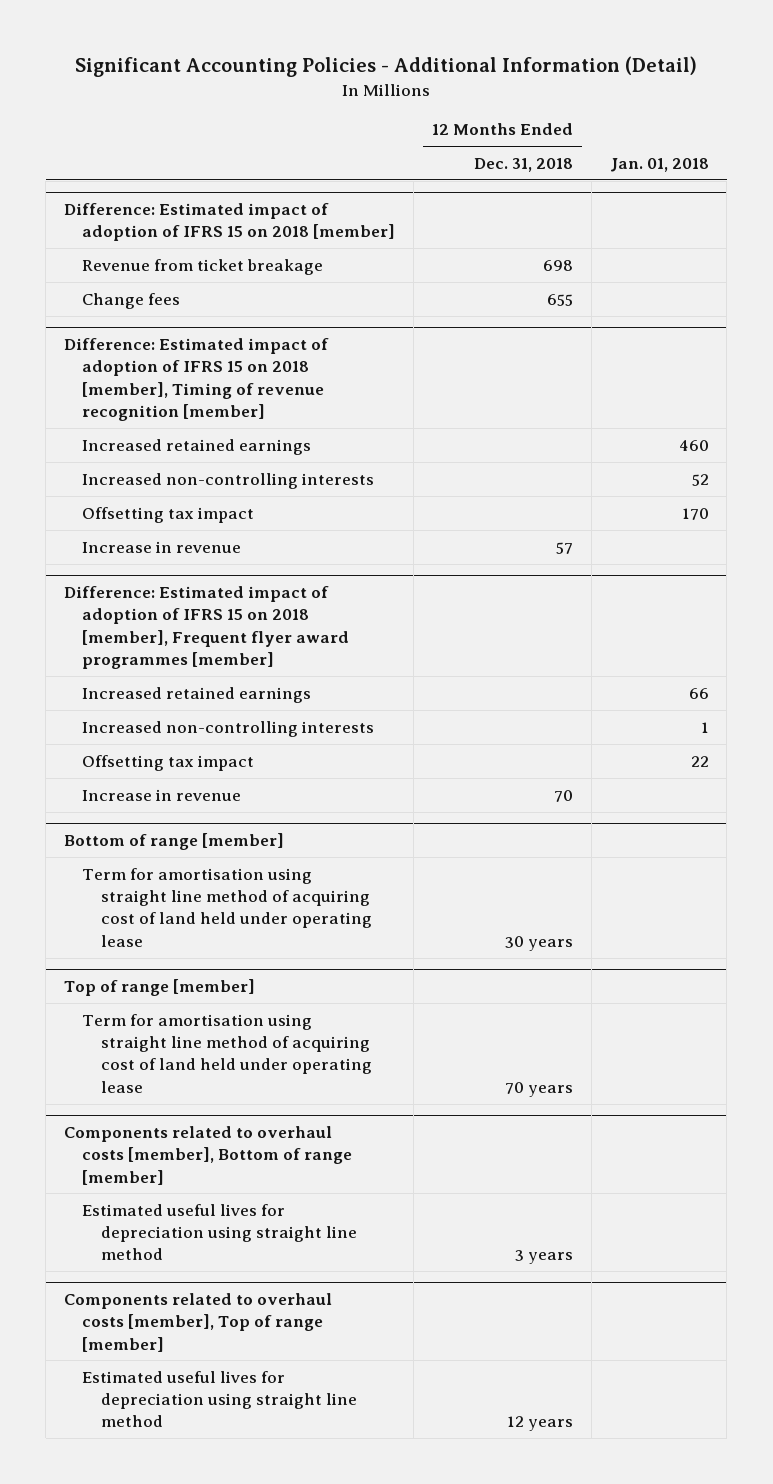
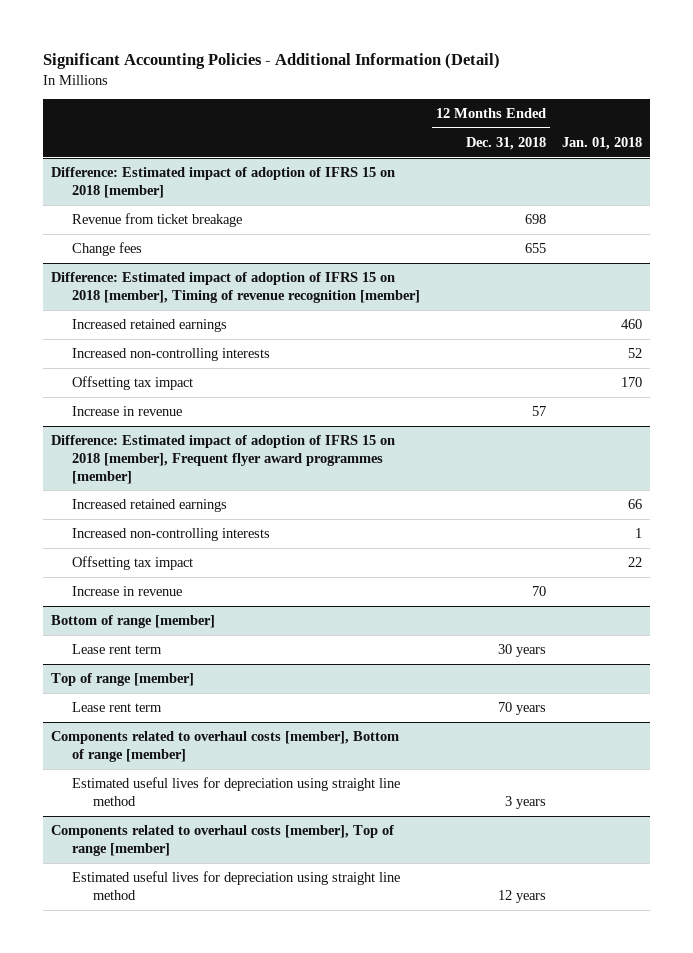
[82,867,372,947] Term for amortisation using straight line method of acquiring cost of land held under operating lease -> none
none -> [72,644,163,655] Lease rent term
[82,1013,372,1093] Term for amortisation using straight line method of acquiring cost of land held under operating lease -> none
none -> [72,702,163,713] Lease rent term

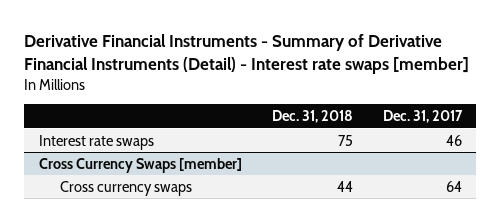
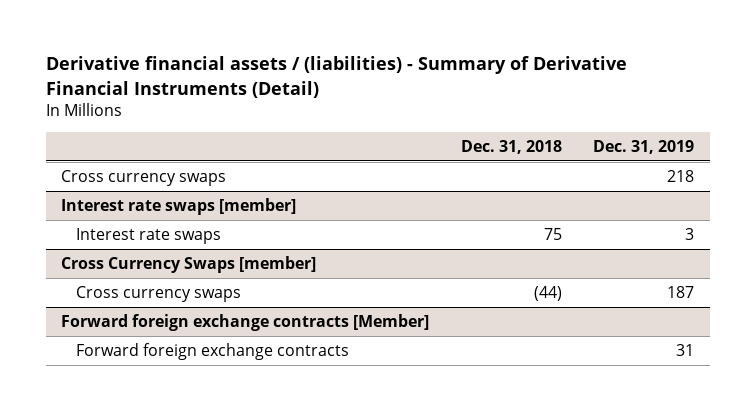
[24,34,470,74] Derivative Financial Instruments - Summary of Derivative Financial Instruments (Detail) - Interest rate swaps [member] -> [45,56,627,98] Derivative financial assets / (liabilities) - Summary of Derivative Financial Instruments (Detail)
[382,110,463,124] Dec. 31, 2017 -> none
none -> [592,139,694,154] Dec. 31, 2019
[39,134,155,150] Interest rate swaps -> none
none -> [61,170,227,187] Cross currency swaps
none -> [61,198,297,216] Interest rate swaps [member]
none -> [75,228,221,245] Interest rate swaps
[336,180,353,192] 44 -> [533,286,562,302] (44)
none -> [61,314,430,332] Forward foreign exchange contracts [Member]
none -> [75,343,349,361] Forward foreign exchange contracts

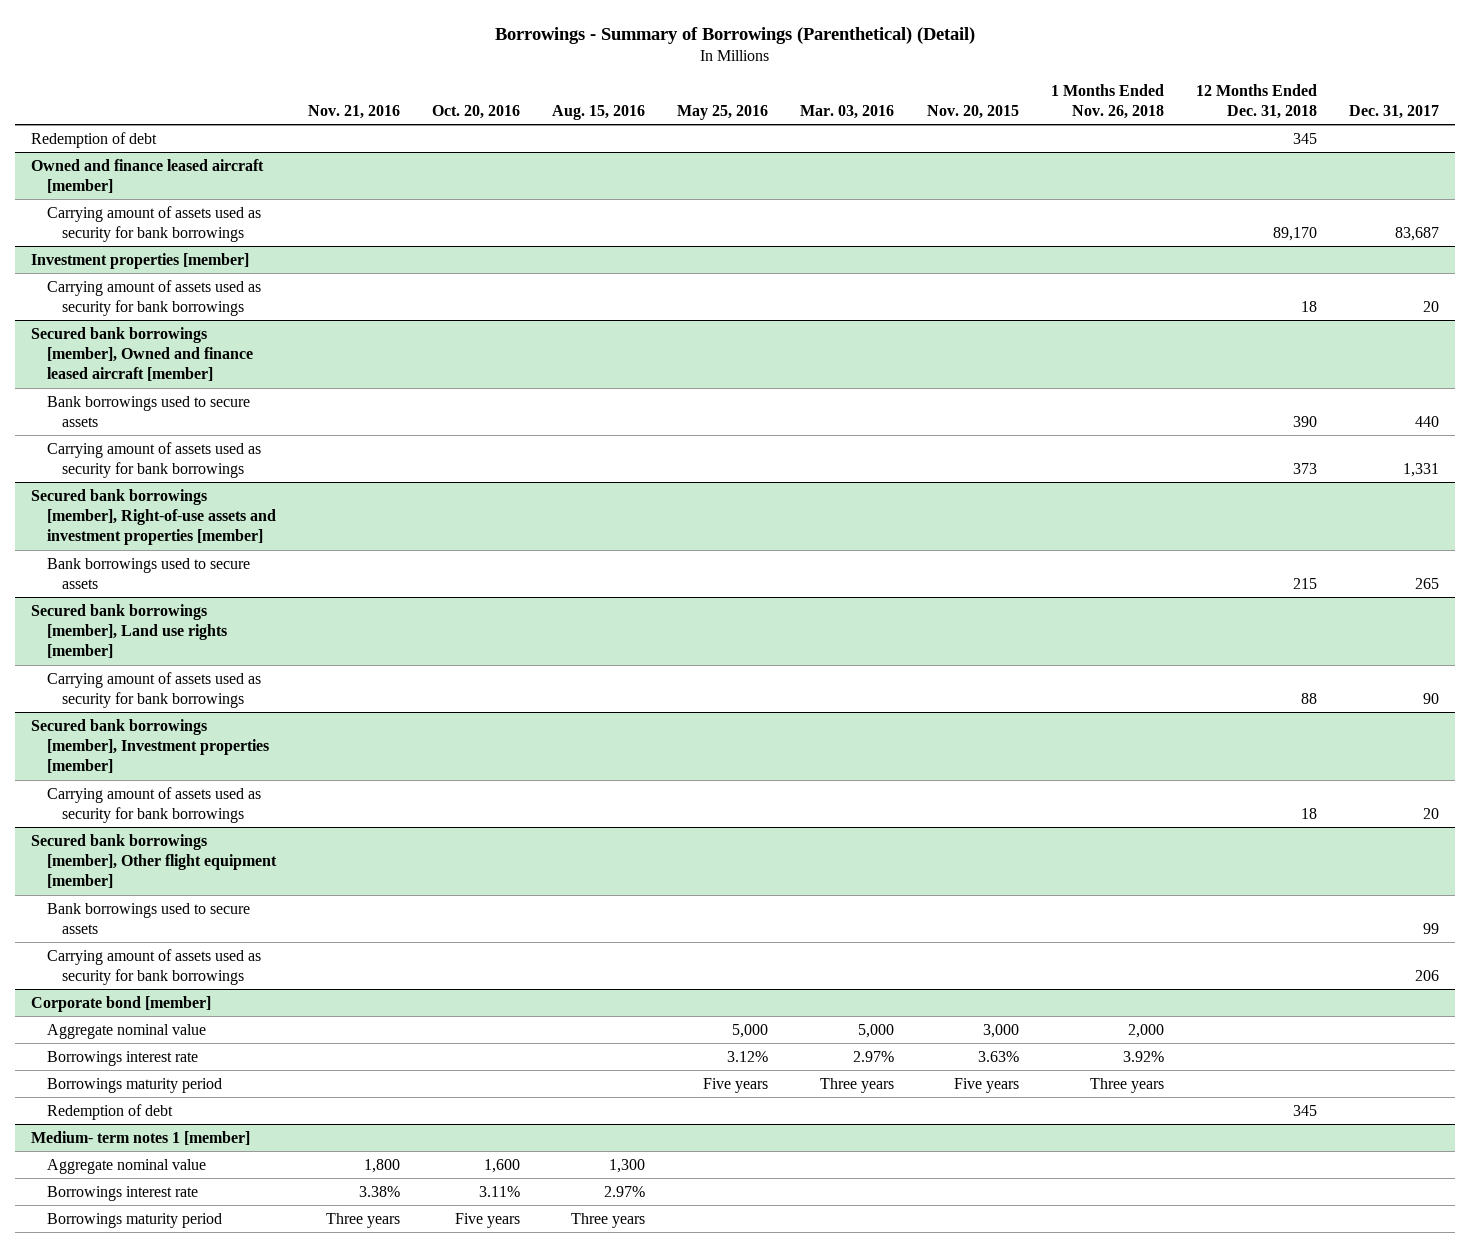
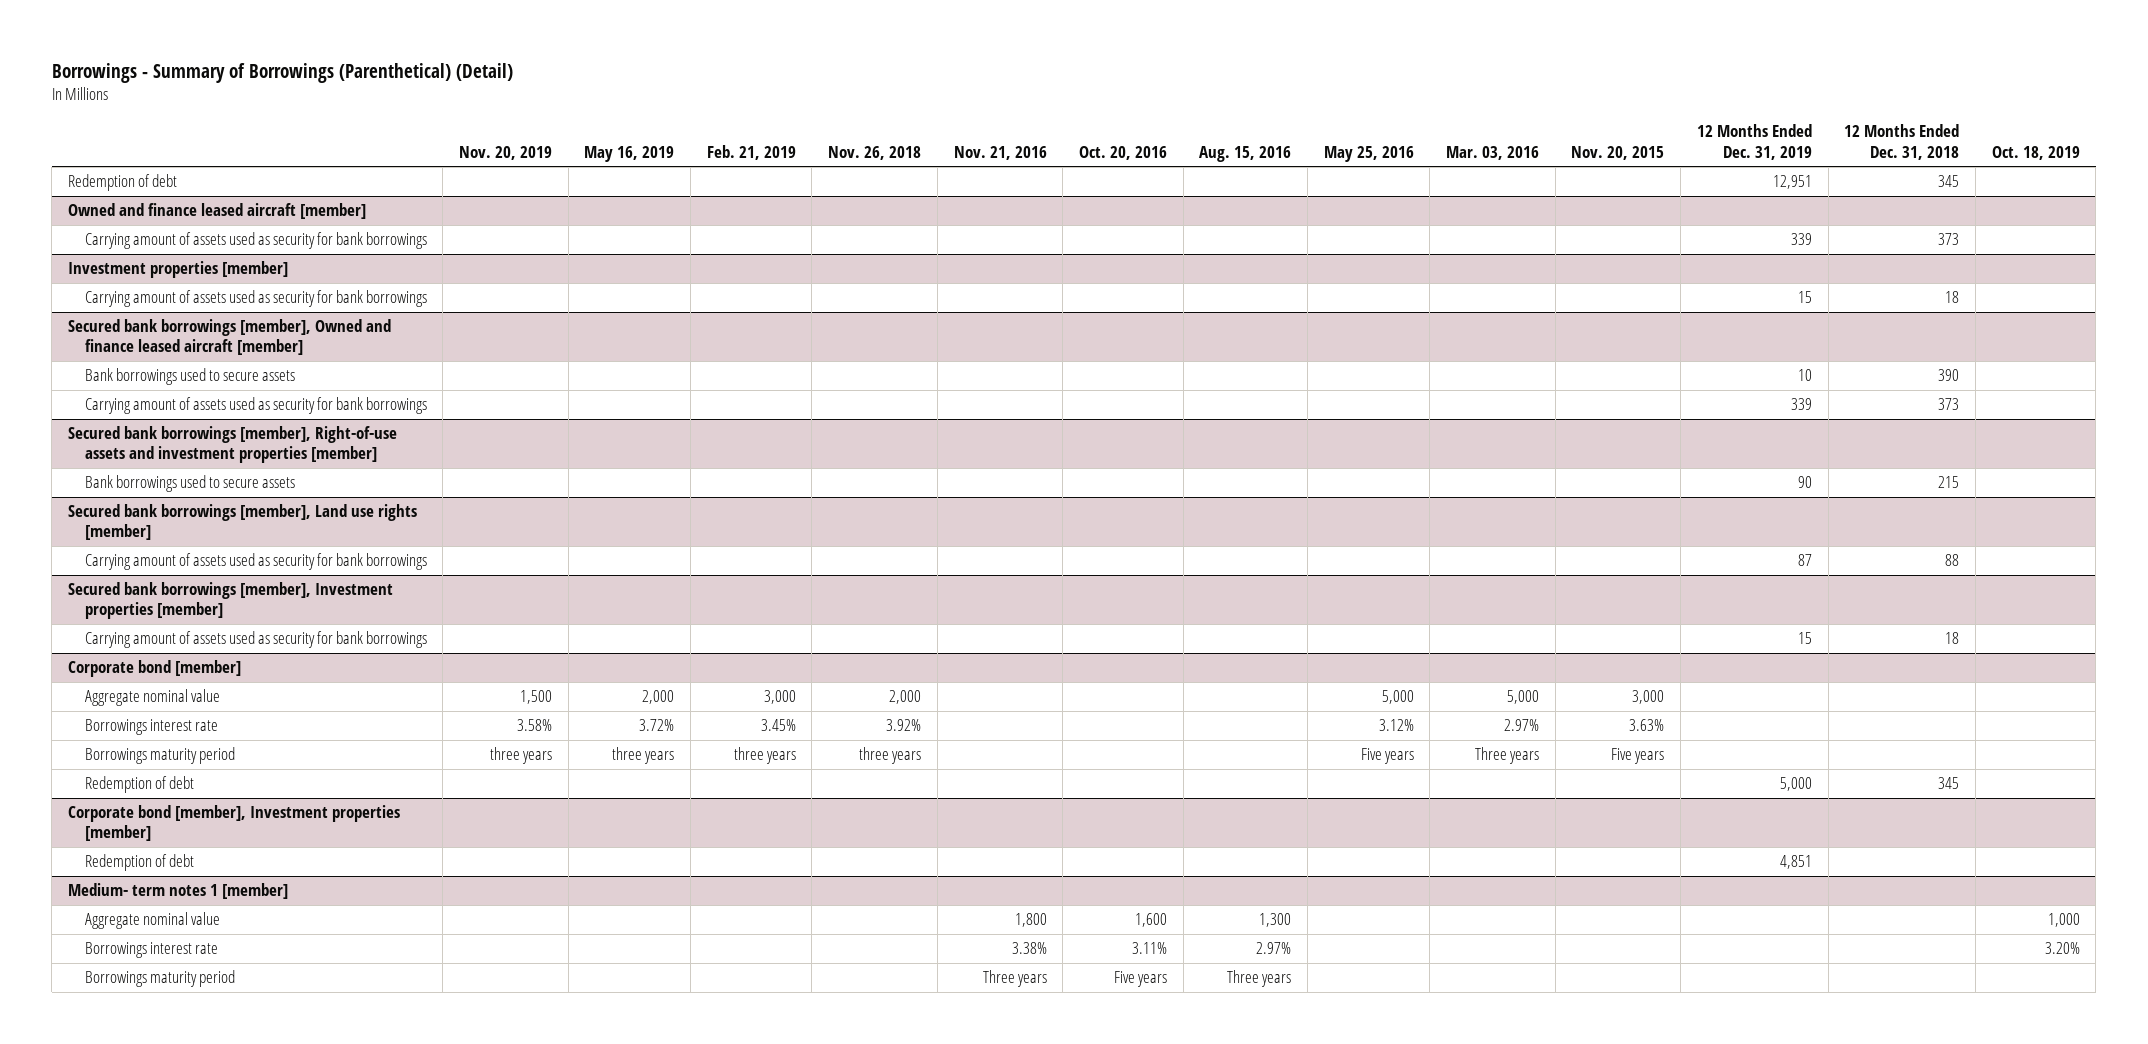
[1050,83,1164,120] 1 Months Ended Nov. 26, 2018 -> none
[1349,105,1440,120] Dec. 31, 2017 -> none
none -> [458,145,552,160] Nov. 20, 2019
none -> [584,145,675,162] May 16, 2019
none -> [706,144,796,160] Feb. 21, 2019
none -> [828,145,922,160] Nov. 26, 2018
none -> [1696,124,1812,160] 12 Months Ended Dec. 31, 2019
none -> [1991,145,2080,160] Oct. 18, 2019
[1272,227,1317,242] 89,170 -> [1938,233,1960,246] 373
[31,833,277,889] Secured bank borrowings [member], Other flight equipment [member] -> none
[46,902,250,935] Bank borrowings used to secure assets -> none
[46,948,261,986] Carrying amount of assets used as security for bank borrowings -> none
none -> [68,805,401,842] Corporate bond [member], Investment properties [member]
none -> [84,854,194,872] Redemption of debt

